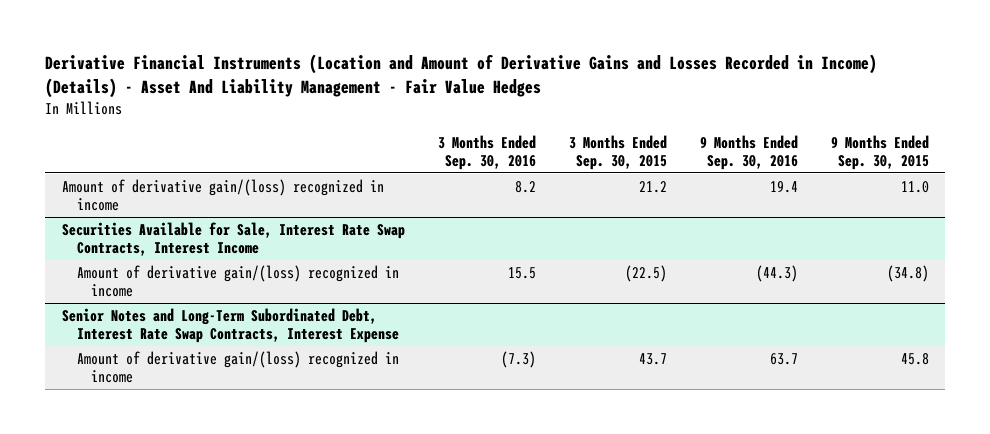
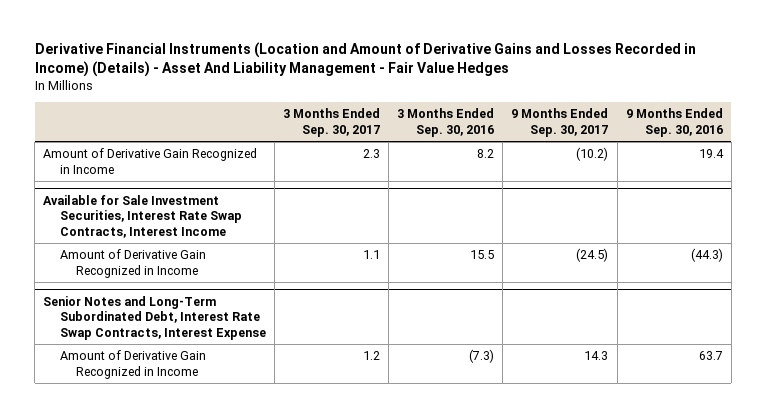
[568,134,667,170] 3 Months Ended Sep. 30, 2015 -> none
[830,134,929,170] 9 Months Ended Sep. 30, 2015 -> none
none -> [282,108,380,137] 3 Months Ended Sep. 30, 2017
none -> [511,108,609,137] 9 Months Ended Sep. 30, 2017
[61,178,384,211] Amount of derivative gain/(loss) recognized in income -> [43,148,258,174] Amount of Derivative Gain Recognized in Income
[61,221,405,256] Securities Available for Sale, Interest Rate Swap Contracts, Interest Income -> [43,194,242,238] Available for Sale Investment Securities, Interest Rate Swap Contracts, Interest Income
[76,264,399,297] Amount of derivative gain/(loss) recognized in income -> [59,249,206,278] Amount of Derivative Gain Recognized in Income
[76,350,399,383] Amount of derivative gain/(loss) recognized in income -> [59,350,206,379] Amount of Derivative Gain Recognized in Income

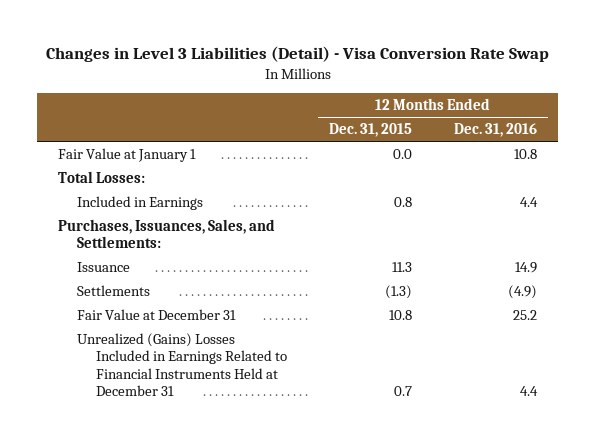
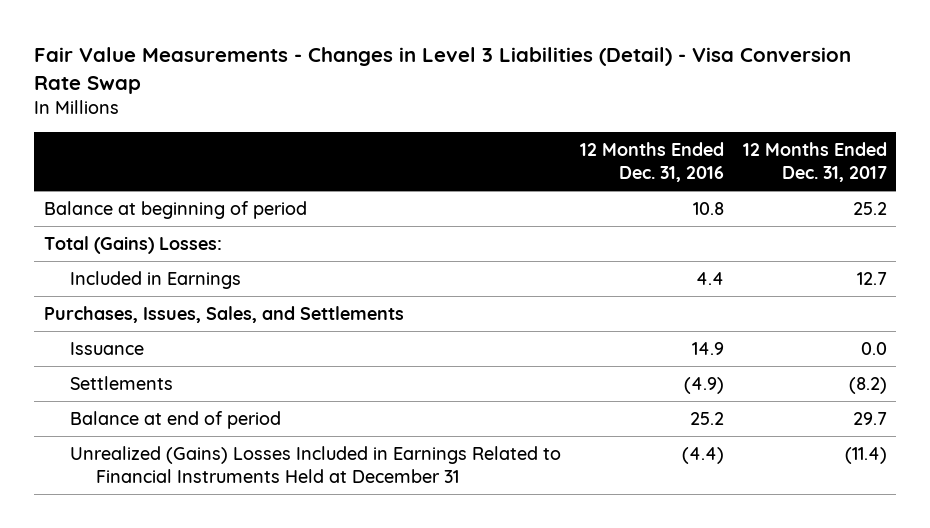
[45,46,549,63] Changes in Level 3 Liabilities (Detail) - Visa Conversion Rate Swap -> [34,47,852,95] Fair Value Measurements - Changes in Level 3 Liabilities (Detail) - Visa Conversion Rate Swap
[328,123,412,138] Dec. 31, 2015 -> none
none -> [742,142,887,183] 12 Months Ended Dec. 31, 2017
[58,147,197,162] Fair Value at January 1 -> [43,200,307,219] Balance at beginning of period
[58,170,146,183] Total Losses: -> [43,235,222,254] Total (Gains) Losses:
[58,218,276,249] Purchases, Issuances, Sales, and Settlements: -> [43,305,404,323] Purchases, Issues, Sales, and Settlements
[76,308,236,320] Fair Value at December 31 -> [69,410,281,429] Balance at end of period
[520,386,539,397] 4.4 -> [681,446,724,464] (4.4)

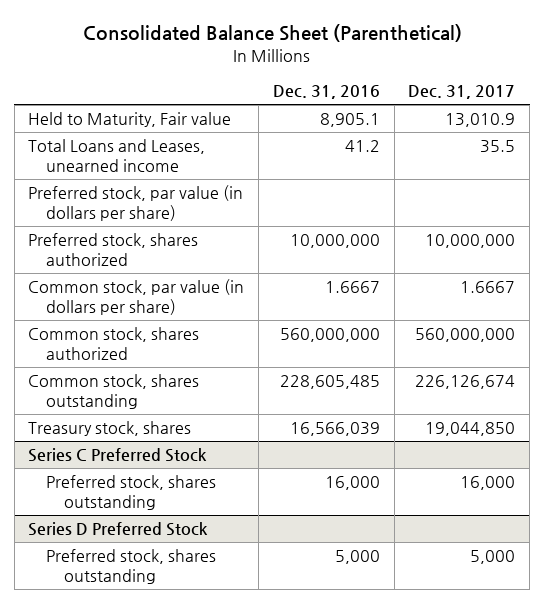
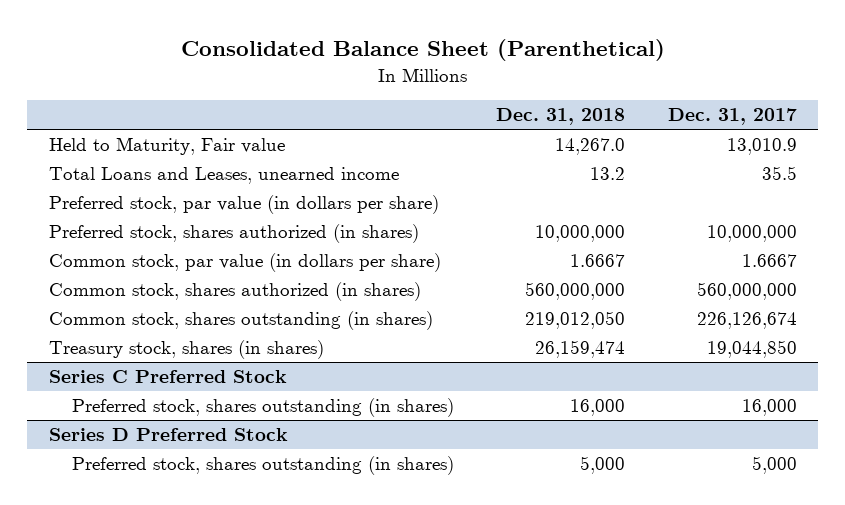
[272,85,380,100] Dec. 31, 2016 -> none
none -> [496,108,626,126] Dec. 31, 2018
[28,233,199,267] Preferred stock, shares authorized -> [48,223,419,243] Preferred stock, shares authorized (in shares)
[28,327,200,361] Common stock, shares authorized -> [48,281,421,301] Common stock, shares authorized (in shares)
[28,374,200,410] Common stock, shares outstanding -> [48,310,433,330] Common stock, shares outstanding (in shares)
[28,421,192,437] Treasury stock, shares -> [48,339,324,359] Treasury stock, shares (in shares)
[46,475,217,511] Preferred stock, shares outstanding -> [71,397,454,417] Preferred stock, shares outstanding (in shares)
[46,549,217,585] Preferred stock, shares outstanding -> [71,455,454,475] Preferred stock, shares outstanding (in shares)

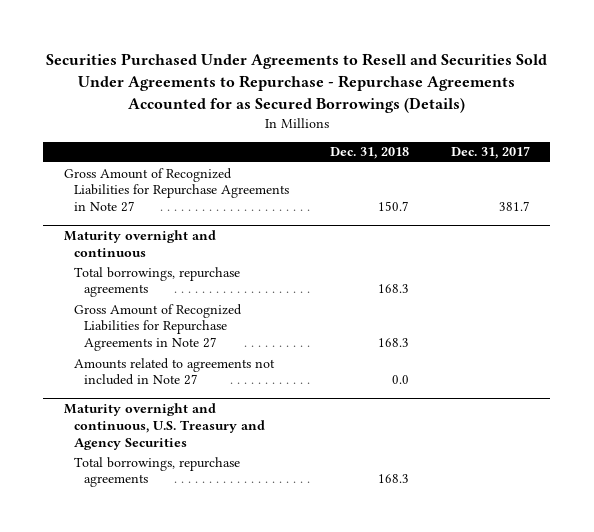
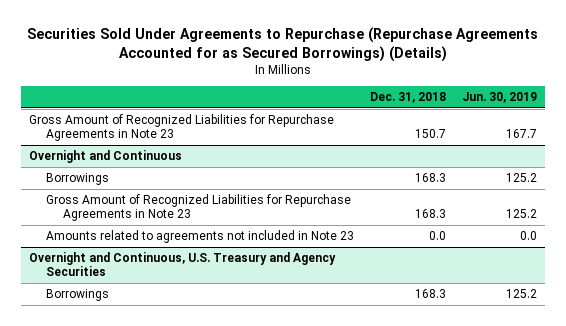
[45,53,547,113] Securities Purchased Under Agreements to Resell and Securities Sold Under Agreements to Repurchase - Repurchase Agreements Accounted for as Secured Borrowings (Details) -> [26,27,538,62] Securities Sold Under Agreements to Repurchase (Repurchase Agreements Accounted for as Secured Borrowings) (Details)
[450,146,530,160] Dec. 31, 2017 -> none
none -> [462,92,538,104] Jun. 30, 2019
[63,167,290,213] Gross Amount of Recognized Liabilities for Repurchase Agreements in Note 27 -> [28,114,334,142] Gross Amount of Recognized Liabilities for Repurchase Agreements in Note 23
[63,230,216,257] Maturity overnight and continuous -> [28,150,182,164] Overnight and Continuous
[74,266,241,298] Total borrowings, repurchase agreements -> [45,173,109,186] Borrowings
[74,303,243,352] Gross Amount of Recognized Liabilities for Repurchase Agreements in Note 27 -> [45,194,351,222] Gross Amount of Recognized Liabilities for Repurchase Agreements in Note 23
[74,357,276,386] Amounts related to agreements not included in Note 27 -> [45,230,354,244] Amounts related to agreements not included in Note 23
[63,403,266,450] Maturity overnight and continuous, U.S. Treasury and Agency Securities -> [28,252,336,277] Overnight and Continuous, U.S. Treasury and Agency Securities
[74,456,241,488] Total borrowings, repurchase agreements -> [45,289,109,302] Borrowings

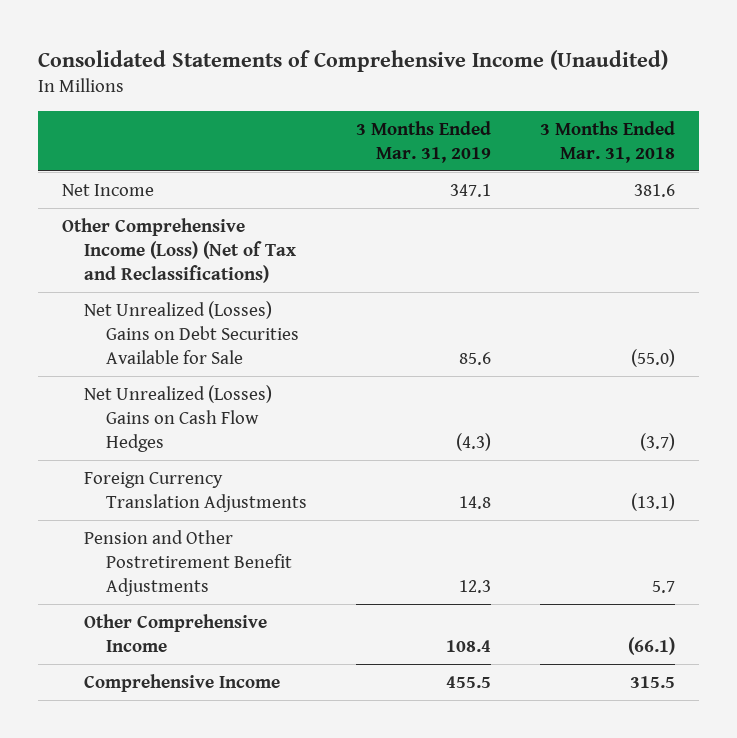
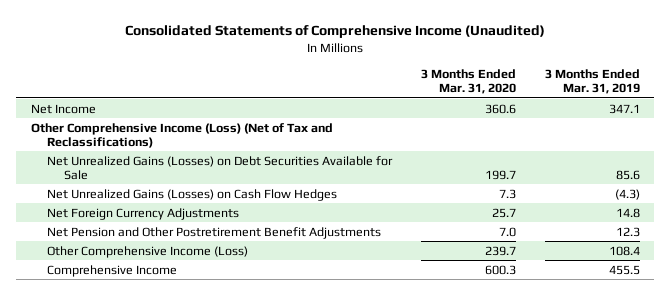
[539,120,675,163] 3 Months Ended Mar. 31, 2018 -> none
none -> [420,68,516,95] 3 Months Ended Mar. 31, 2020
[84,300,299,364] Net Unrealized (Losses) Gains on Debt Securities Available for Sale -> [47,155,394,180] Net Unrealized Gains (Losses) on Debt Securities Available for Sale
[84,384,273,452] Net Unrealized (Losses) Gains on Cash Flow Hedges -> [47,188,338,201] Net Unrealized Gains (Losses) on Cash Flow Hedges
[84,471,307,512] Foreign Currency Translation Adjustments -> [47,207,240,220] Net Foreign Currency Adjustments
[84,529,292,596] Pension and Other Postretirement Benefit Adjustments -> [47,226,382,239] Net Pension and Other Postretirement Benefit Adjustments
[84,613,268,652] Other Comprehensive Income -> [47,245,249,258] Other Comprehensive Income (Loss)

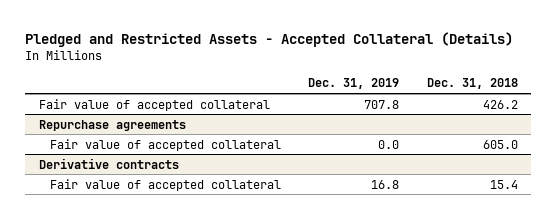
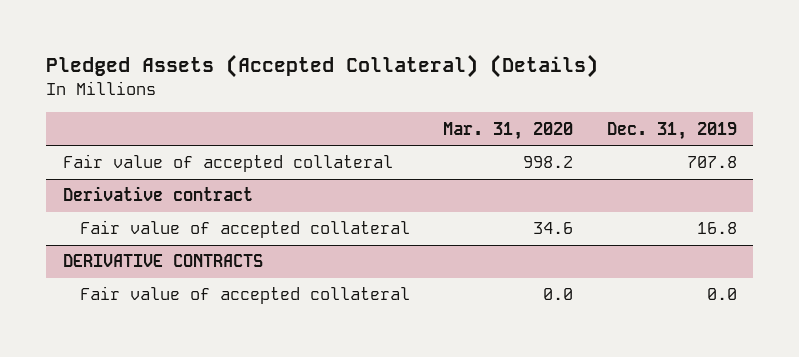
[25,32,514,48] Pledged and Restricted Assets - Accepted Collateral (Details) -> [45,54,598,79] Pledged Assets (Accepted Collateral) (Details)
[426,78,518,90] Dec. 31, 2018 -> none
none -> [443,121,574,140] Mar. 31, 2020
[38,119,186,131] Repurchase agreements -> none
[50,138,282,151] Fair value of accepted collateral -> none
[38,157,179,169] Derivative contracts -> [62,186,253,202] Derivative contract
none -> [62,254,263,268] DERIVATIVE CONTRACTS
none -> [79,286,410,305] Fair value of accepted collateral

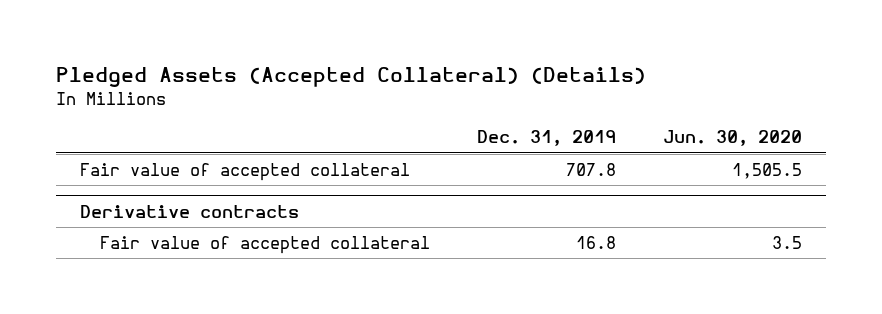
[443,121,574,140] Mar. 31, 2020 -> none
none -> [662,130,802,147] Jun. 30, 2020
[62,186,253,202] Derivative contract -> [79,204,299,218] Derivative contracts
[62,254,263,268] DERIVATIVE CONTRACTS -> none
[79,286,410,305] Fair value of accepted collateral -> none

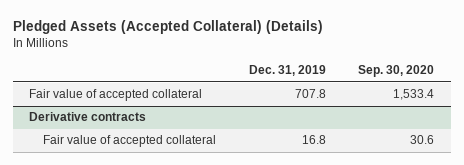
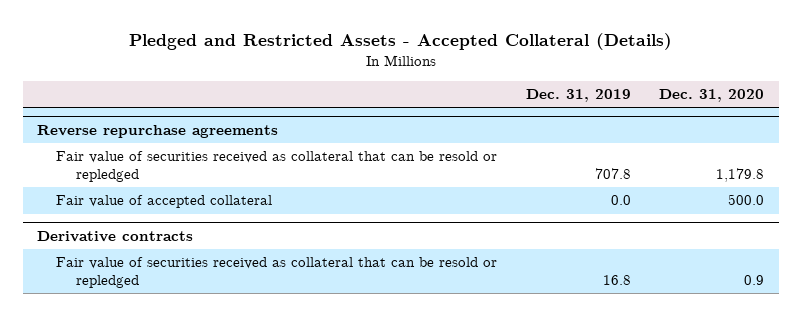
[13,20,324,35] Pledged Assets (Accepted Collateral) (Details) -> [128,32,672,50] Pledged and Restricted Assets - Accepted Collateral (Details)
[358,65,435,78] Sep. 30, 2020 -> none
none -> [659,88,765,102] Dec. 31, 2020
none -> [36,124,278,138] Reverse repurchase agreements
none -> [56,151,498,182] Fair value of securities received as collateral that can be resold or repledged
[294,89,326,99] 707.8 -> [610,195,631,206] 0.0
[43,135,217,148] Fair value of accepted collateral -> [56,257,498,288] Fair value of securities received as collateral that can be resold or repledged

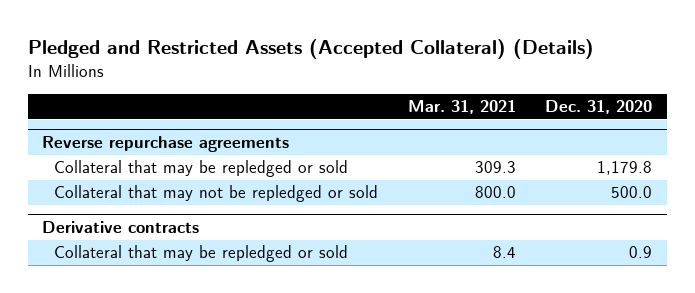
[128,32,672,50] Pledged and Restricted Assets - Accepted Collateral (Details) -> [27,38,594,59] Pledged and Restricted Assets (Accepted Collateral) (Details)
[525,88,631,102] Dec. 31, 2019 -> none
none -> [407,100,516,115] Mar. 31, 2021
[56,151,498,182] Fair value of securities received as collateral that can be resold or repledged -> [54,160,349,178] Collateral that may be repledged or sold
[56,195,273,209] Fair value of accepted collateral -> [54,185,379,203] Collateral that may not be repledged or sold
[56,257,498,288] Fair value of securities received as collateral that can be resold or repledged -> [54,245,349,263] Collateral that may be repledged or sold

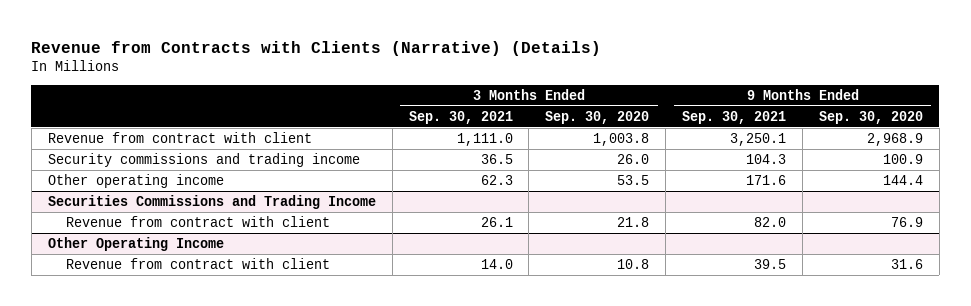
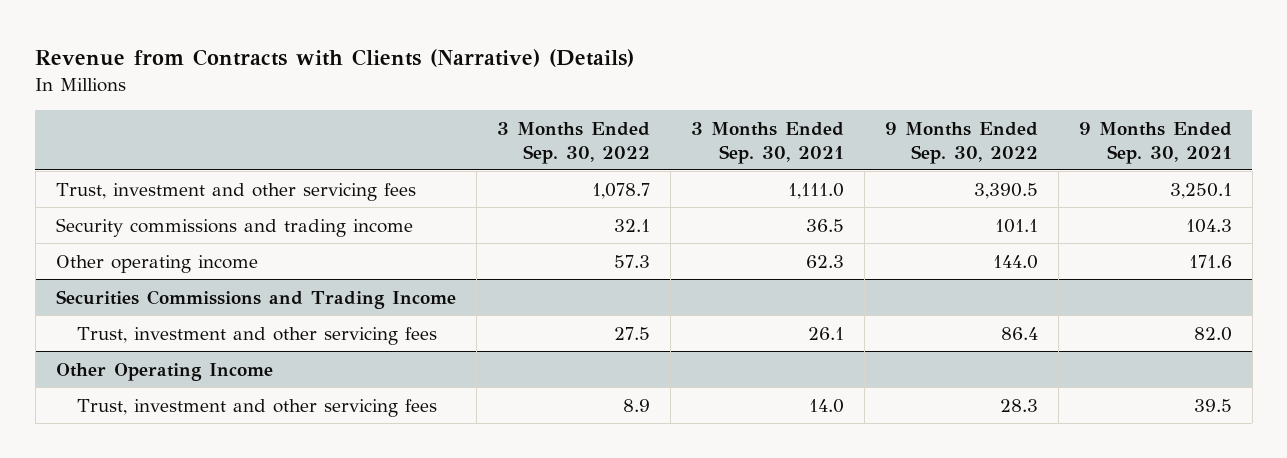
[545,110,650,124] Sep. 30, 2020 -> none
[818,110,923,124] Sep. 30, 2020 -> none
none -> [496,121,650,164] 3 Months Ended Sep. 30, 2022
none -> [884,121,1038,164] 9 Months Ended Sep. 30, 2022
[47,132,312,144] Revenue from contract with client -> [55,182,416,201] Trust, investment and other servicing fees
[66,216,331,228] Revenue from contract with client -> [76,326,437,345] Trust, investment and other servicing fees
[66,258,331,270] Revenue from contract with client -> [76,398,437,417] Trust, investment and other servicing fees

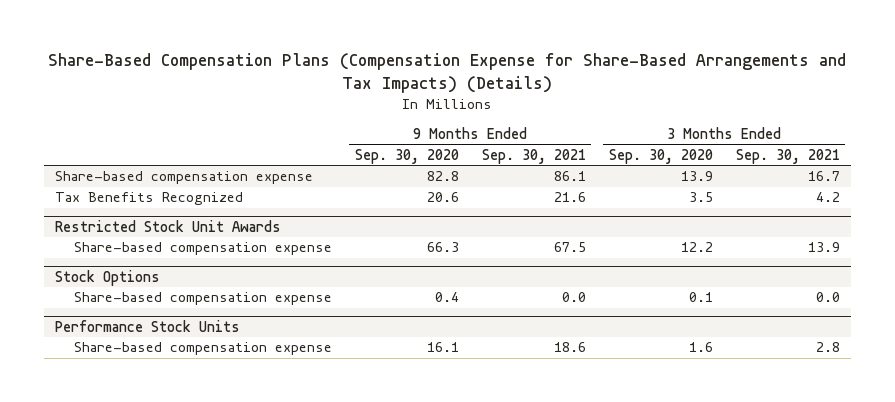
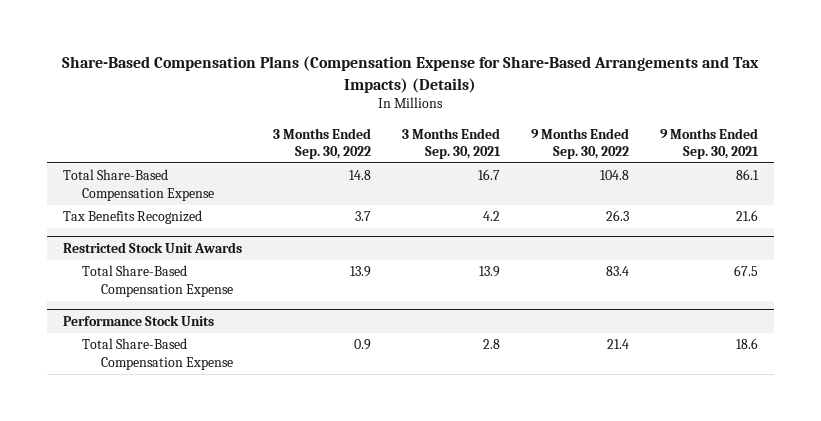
[354,148,459,164] Sep. 30, 2020 -> none
[608,148,713,164] Sep. 30, 2020 -> none
none -> [272,127,371,159] 3 Months Ended Sep. 30, 2022
none -> [531,127,630,159] 9 Months Ended Sep. 30, 2022
[55,171,314,185] Share-based compensation expense -> [62,169,214,201] Total Share-Based Compensation Expense
[55,269,161,286] Stock Options -> none
[73,292,332,306] Share-based compensation expense -> none
[73,242,332,256] Share-based compensation expense -> [81,265,233,297] Total Share-Based Compensation Expense
[73,342,332,356] Share-based compensation expense -> [81,338,233,370] Total Share-Based Compensation Expense

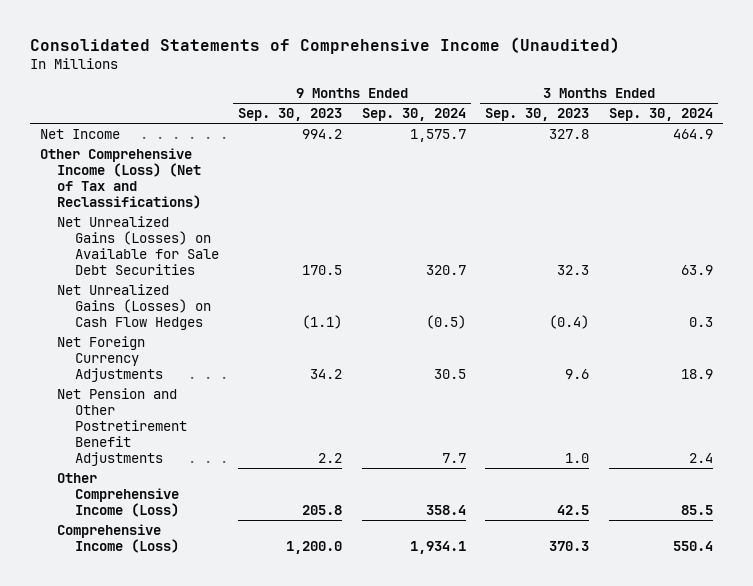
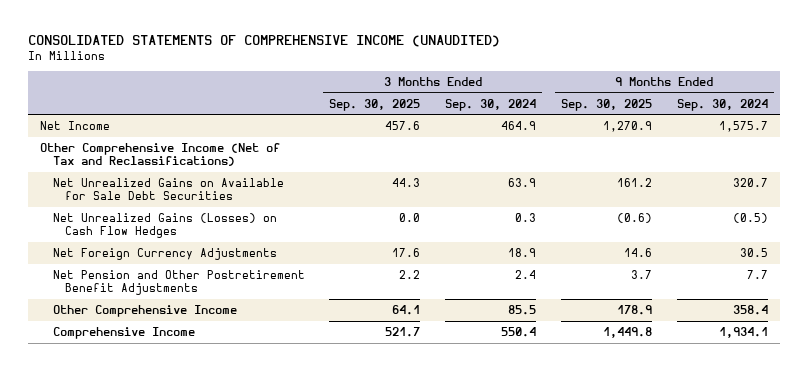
[30,37,621,55] Consolidated Statements of Comprehensive Income (Unaudited) -> [28,35,501,48] CONSOLIDATED STATEMENTS OF COMPREHENSIVE INCOME (UNAUDITED)
[238,107,343,121] Sep. 30, 2023 -> none
[485,107,590,121] Sep. 30, 2023 -> none
none -> [329,98,421,111] Sep. 30, 2025
none -> [560,98,652,111] Sep. 30, 2025
[39,147,202,209] Other Comprehensive Income (Loss) (Net of Tax and Reclassifications) -> [40,143,281,167] Other Comprehensive Income (Net of Tax and Reclassifications)
[57,215,219,275] Net Unrealized Gains (Losses) on Available for Sale Debt Securities -> [52,178,284,201] Net Unrealized Gains on Available for Sale Debt Securities
[57,472,179,517] Other Comprehensive Income (Loss) -> [52,305,237,318] Other Comprehensive Income
[57,523,179,553] Comprehensive Income (Loss) -> [52,327,195,340] Comprehensive Income

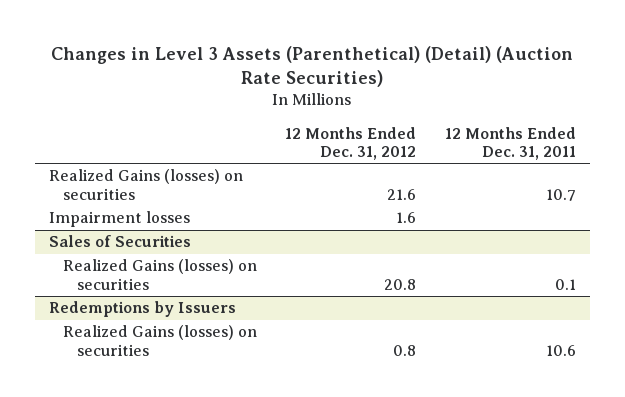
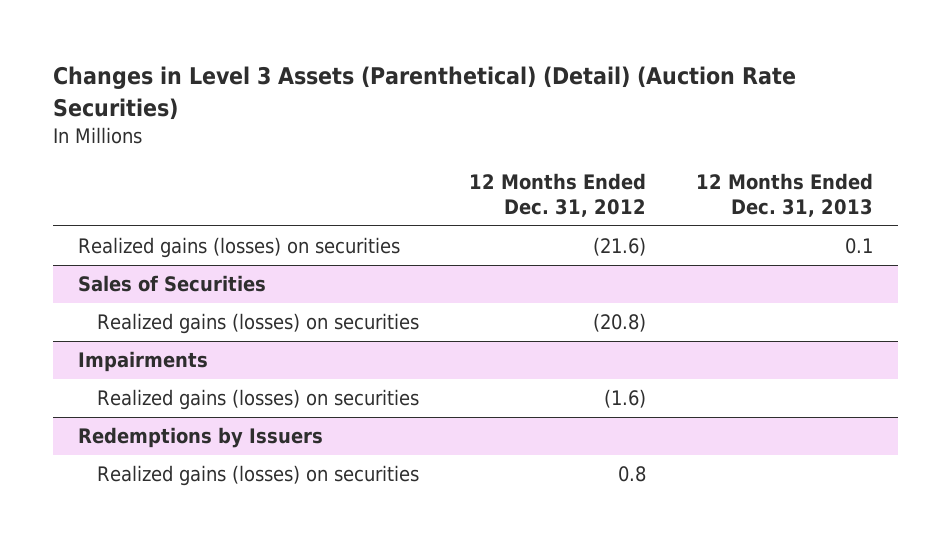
[444,126,576,160] 12 Months Ended Dec. 31, 2011 -> none
none -> [696,173,874,218] 12 Months Ended Dec. 31, 2013
[49,211,191,228] Impairment losses -> none
[49,169,244,200] Realized Gains (losses) on securities -> [78,237,401,259] Realized gains (losses) on securities
[387,188,417,200] 21.6 -> [592,237,646,257] (21.6)
[63,259,258,290] Realized Gains (losses) on securities -> [96,313,419,335] Realized gains (losses) on securities
[384,278,417,290] 20.8 -> [592,313,646,333] (20.8)
none -> [78,351,209,373] Impairments
none -> [96,389,419,411] Realized gains (losses) on securities
[63,325,258,356] Realized Gains (losses) on securities -> [96,465,419,487] Realized gains (losses) on securities

